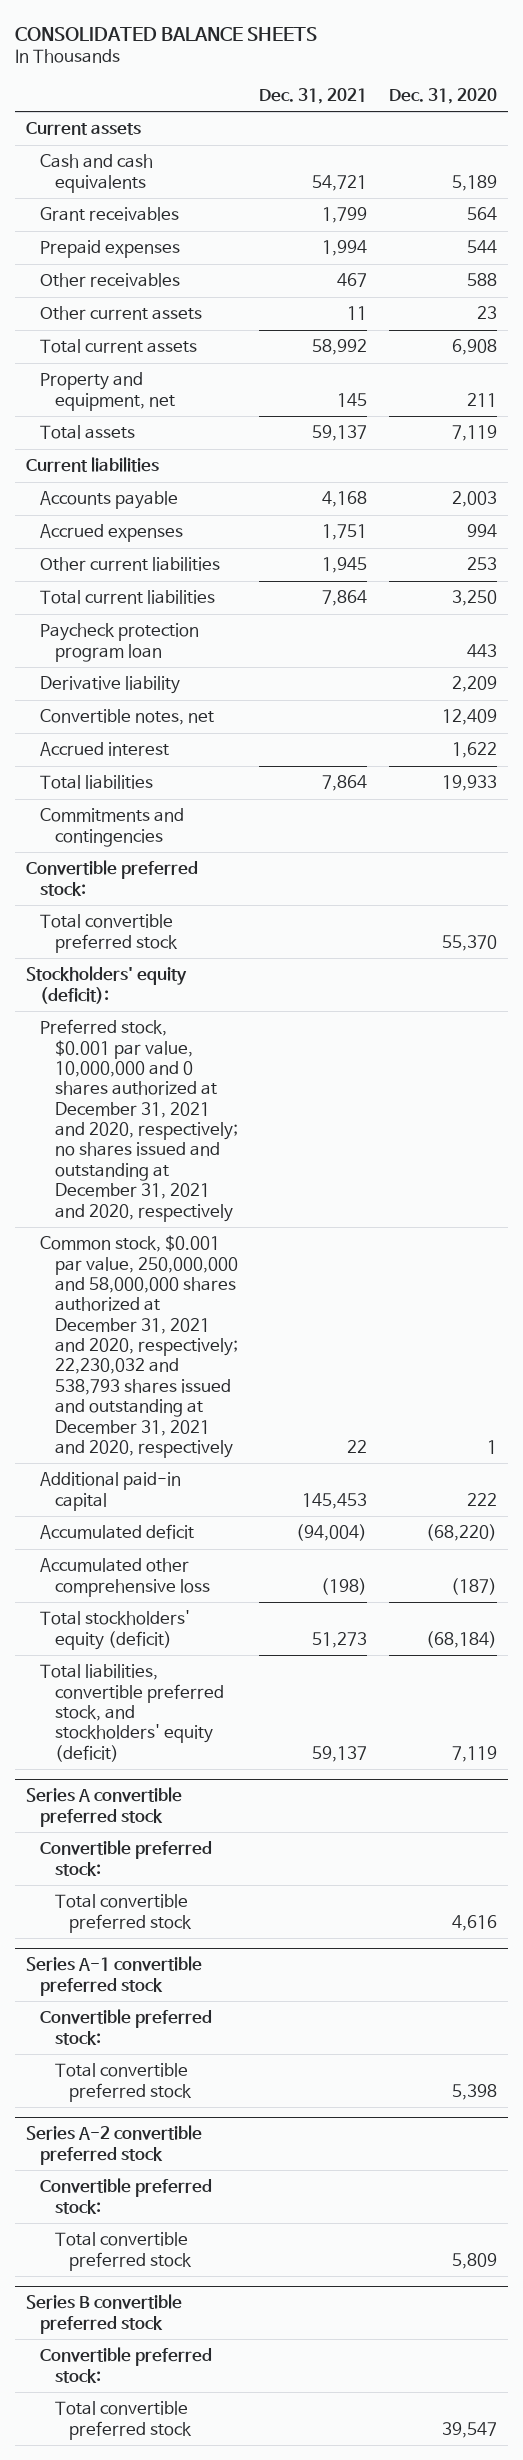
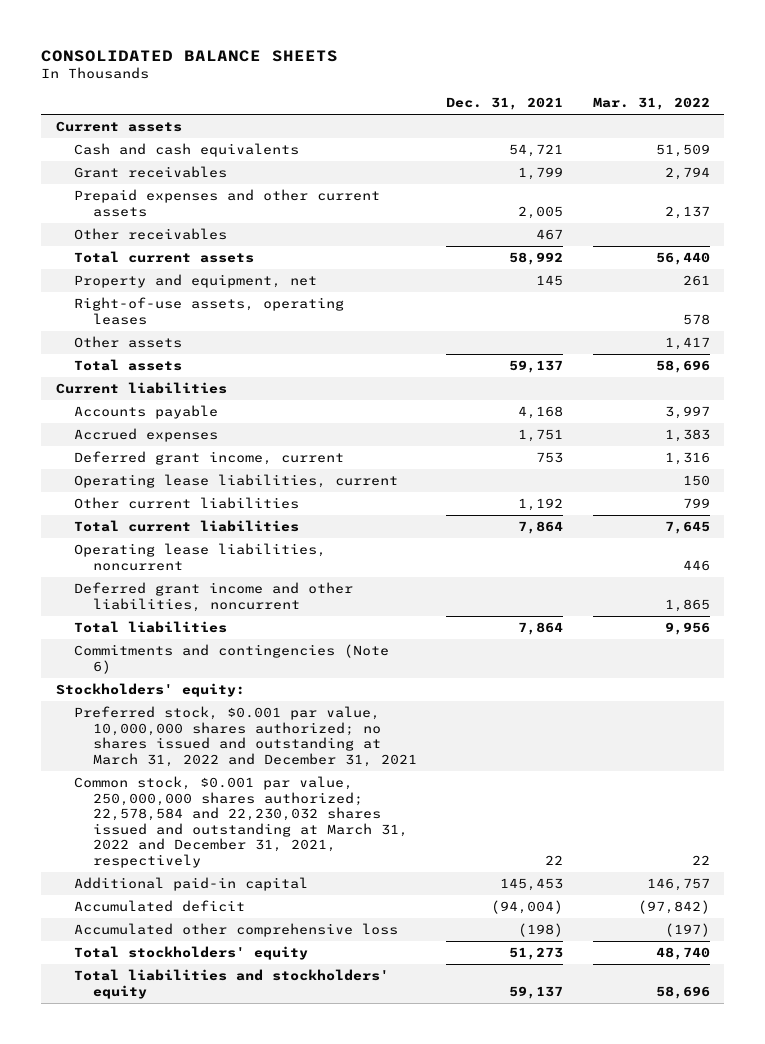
[389,87,498,104] Dec. 31, 2020 -> none
none -> [592,97,710,111] Mar. 31, 2022
[40,240,181,259] Prepaid expenses -> [74,189,381,217] Prepaid expenses and other current assets
[322,240,368,257] 1,994 -> [518,205,564,219] 2,005
[40,306,203,321] Other current assets -> none
none -> [74,297,345,325] Right-of-use assets, operating leases
none -> [74,336,183,349] Other assets
none -> [74,451,345,466] Deferred grant income, current
none -> [74,474,399,489] Operating lease liabilities, current
[322,557,368,574] 1,945 -> [518,498,564,512] 1,192
[40,623,200,662] Paycheck protection program loan -> none
[40,676,181,695] Derivative liability -> none
[40,709,215,726] Convertible notes, net -> none
[40,742,170,757] Accrued interest -> none
none -> [74,543,327,571] Operating lease liabilities, noncurrent
none -> [74,582,354,612] Deferred grant income and other liabilities, noncurrent
[26,860,199,896] Convertible preferred stock: -> none
[40,914,178,953] Total convertible preferred stock -> none
[40,808,185,847] Commitments and contingencies -> [74,644,390,674] Commitments and contingencies (Note 6)
[26,966,188,1004] Stockholders' equity (deficit): -> [55,683,245,698] Stockholders' equity:
[40,1019,238,1222] Preferred stock, $0.001 par value, 10,000,000 and 0 shares authorized at December 31, 2021 and 2020, respectively; no shares issued and outstanding at December 31, 2021 and 2020, respectively -> [74,706,417,767] Preferred stock, $0.001 par value, 10,000,000 shares authorized; no shares issued and outstanding at March 31, 2022 and December 31, 2021
[40,1235,238,1459] Common stock, $0.001 par value, 250,000,000 and 58,000,000 shares authorized at December 31, 2021 and 2020, respectively; 22,230,032 and 538,793 shares issued and outstanding at December 31, 2021 and 2020, respectively -> [74,776,408,868] Common stock, $0.001 par value, 250,000,000 shares authorized; 22,578,584 and 22,230,032 shares issued and outstanding at March 31, 2022 and December 31, 2021, respectively
[26,1787,183,1827] Series A convertible preferred stock -> none
[40,1840,213,1876] Convertible preferred stock: -> none
[54,1894,192,1933] Total convertible preferred stock -> none
[26,1956,203,1996] Series A-1 convertible preferred stock -> none
[40,2009,213,2045] Convertible preferred stock: -> none
[54,2063,192,2102] Total convertible preferred stock -> none
[26,2125,203,2165] Series A-2 convertible preferred stock -> none
[40,2178,213,2214] Convertible preferred stock: -> none
[54,2232,192,2271] Total convertible preferred stock -> none
[26,2294,183,2334] Series B convertible preferred stock -> none
[40,2347,213,2383] Convertible preferred stock: -> none
[54,2401,192,2440] Total convertible preferred stock -> none
[40,1610,191,1650] Total stockholders' equity (deficit) -> [74,946,309,961] Total stockholders' equity
[40,1664,224,1762] Total liabilities, convertible preferred stock, and stockholders' equity (deficit) -> [74,969,390,999] Total liabilities and stockholders' equity

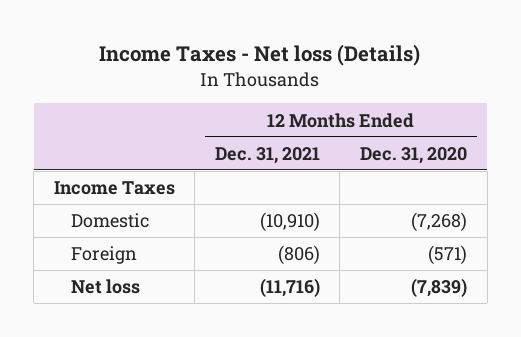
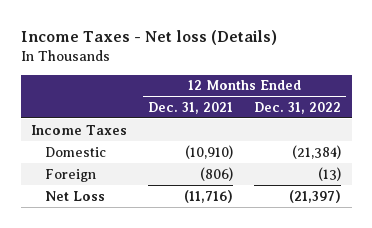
[359,146,467,164] Dec. 31, 2020 -> none
none -> [254,101,342,114] Dec. 31, 2022
[70,279,140,295] Net loss -> [44,190,105,201] Net Loss

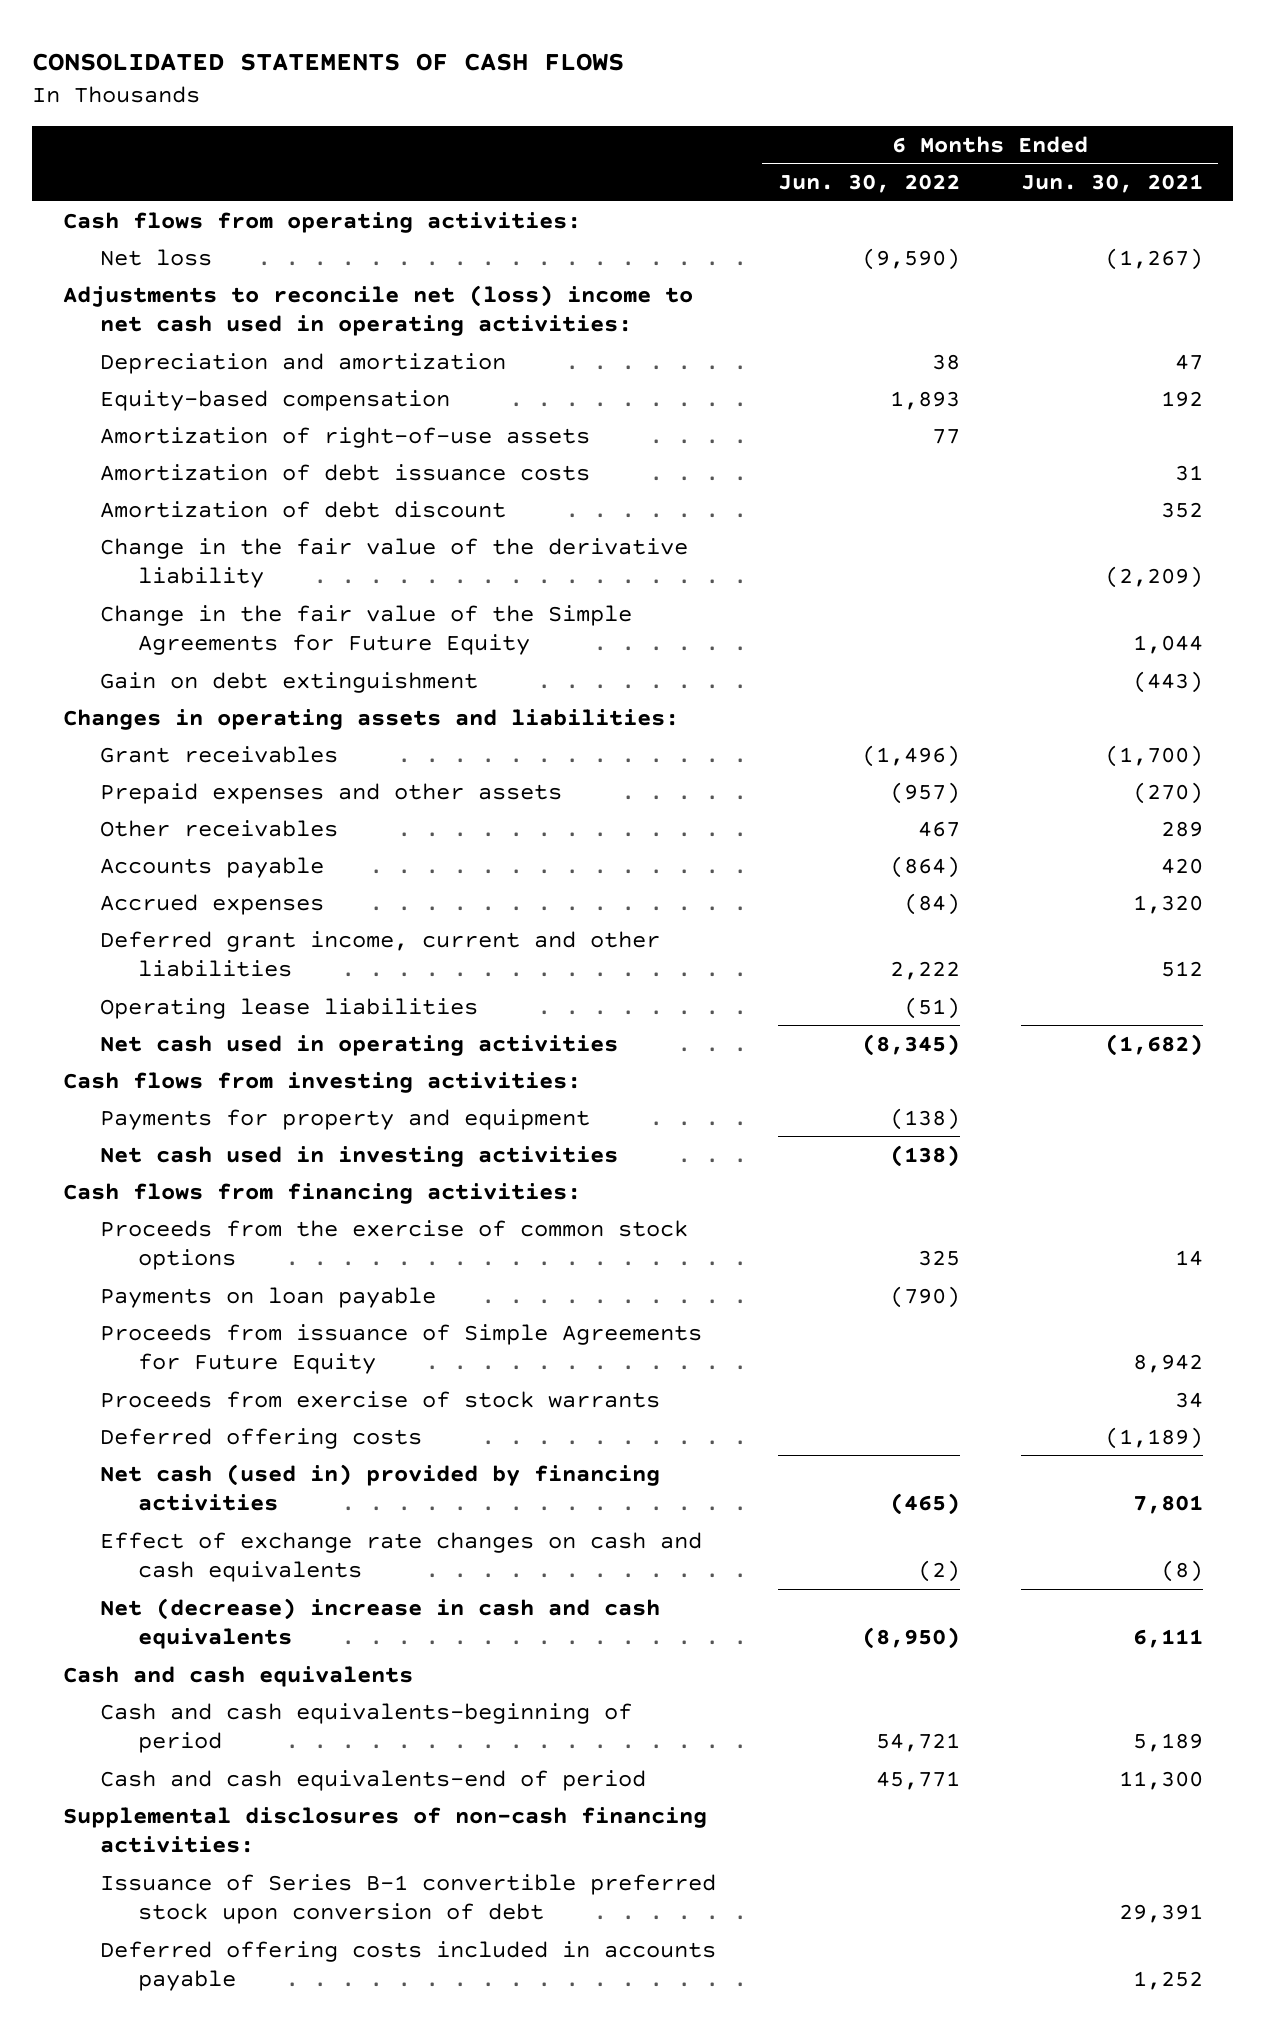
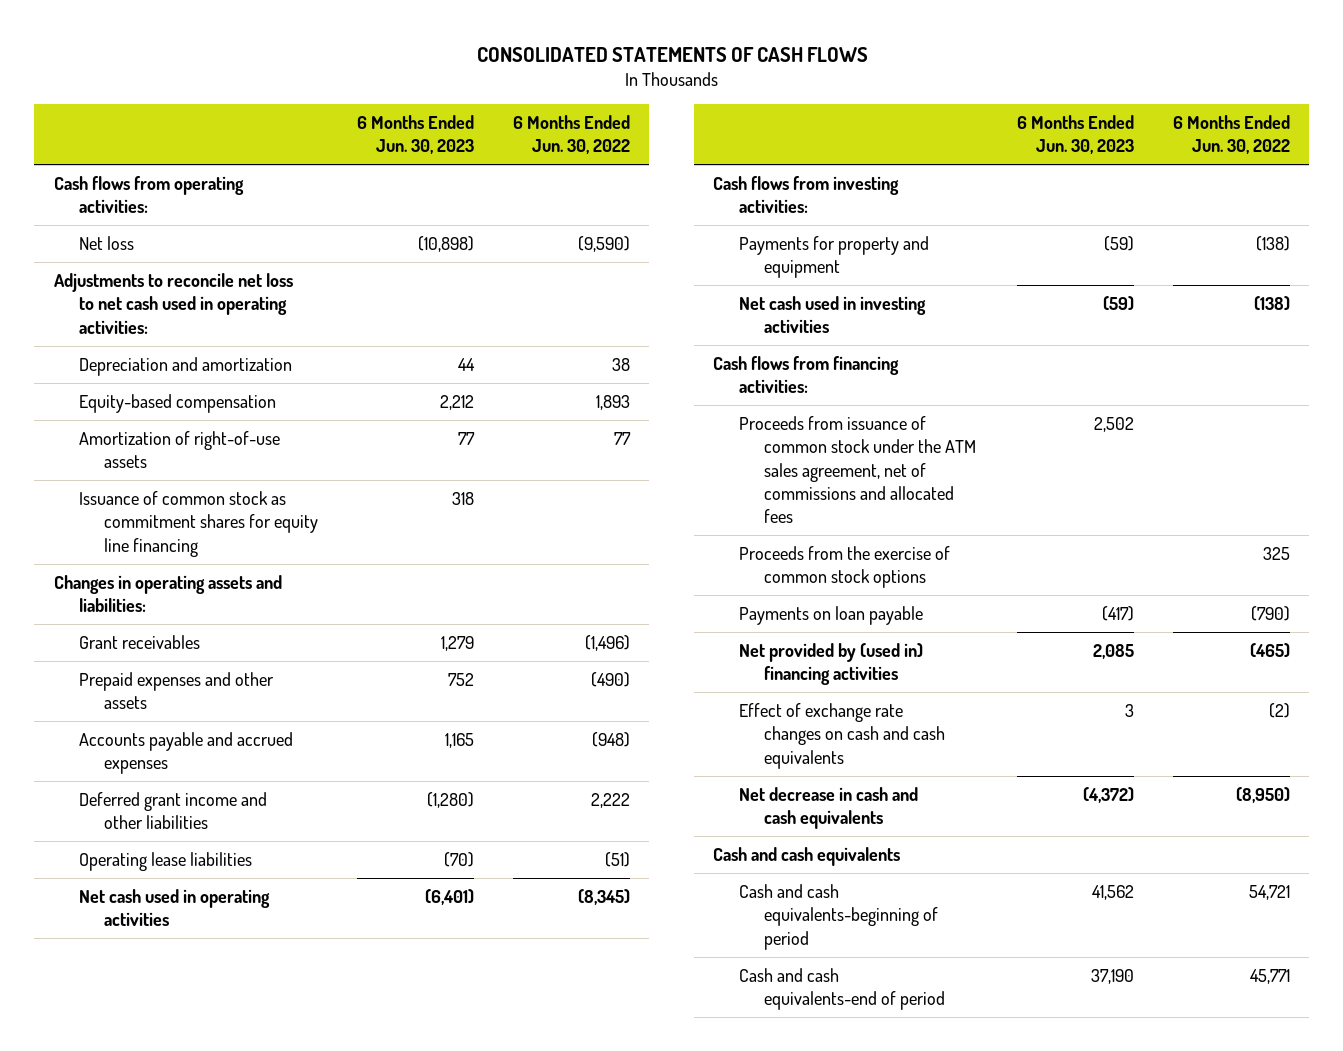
[1020,174,1203,194] Jun. 30, 2021 -> none
none -> [357,115,475,155] 6 Months Ended Jun. 30, 2023
[62,284,693,337] Adjustments to reconcile net (loss) income to net cash used in operating activities: -> [53,273,293,334] Adjustments to reconcile net loss to net cash used in operating activities:
[100,463,591,481] Amortization of debt issuance costs -> none
[100,500,507,518] Amortization of debt discount -> none
[100,537,689,589] Change in the fair value of the derivative liability -> none
[100,604,633,656] Change in the fair value of the Simple Agreements for Future Equity -> none
[100,671,479,693] Gain on debt extinguishment -> none
none -> [78,491,319,557] Issuance of common stock as commitment shares for equity line financing
[100,819,339,837] Other receivables -> none
[100,856,325,878] Accounts payable -> none
[100,893,325,915] Accrued expenses -> none
[889,781,960,804] (957) -> [590,672,630,688] (490)
none -> [78,732,293,775] Accounts payable and accrued expenses
[100,930,661,978] Deferred grant income, current and other liabilities -> [78,792,267,830] Deferred grant income and other liabilities
none -> [738,416,977,523] Proceeds from issuance of common stock under the ATM sales agreement, net of commissions and allocated fees
[100,1323,703,1375] Proceeds from issuance of Simple Agreements for Future Equity -> none
[100,1390,661,1408] Proceeds from exercise of stock warrants -> none
[100,1427,423,1449] Deferred offering costs -> none
[100,1463,661,1512] Net cash (used in) provided by financing activities -> [738,643,923,686] Net provided by (used in) financing activities
[100,1597,661,1650] Net (decrease) increase in cash and cash equivalents -> [738,787,918,830] Net decrease in cash and cash equivalents
[62,1806,707,1854] Supplemental disclosures of non-cash financing activities: -> none
[100,1873,717,1925] Issuance of Series B-1 convertible preferred stock upon conversion of debt -> none
[100,1940,717,1992] Deferred offering costs included in accounts payable -> none

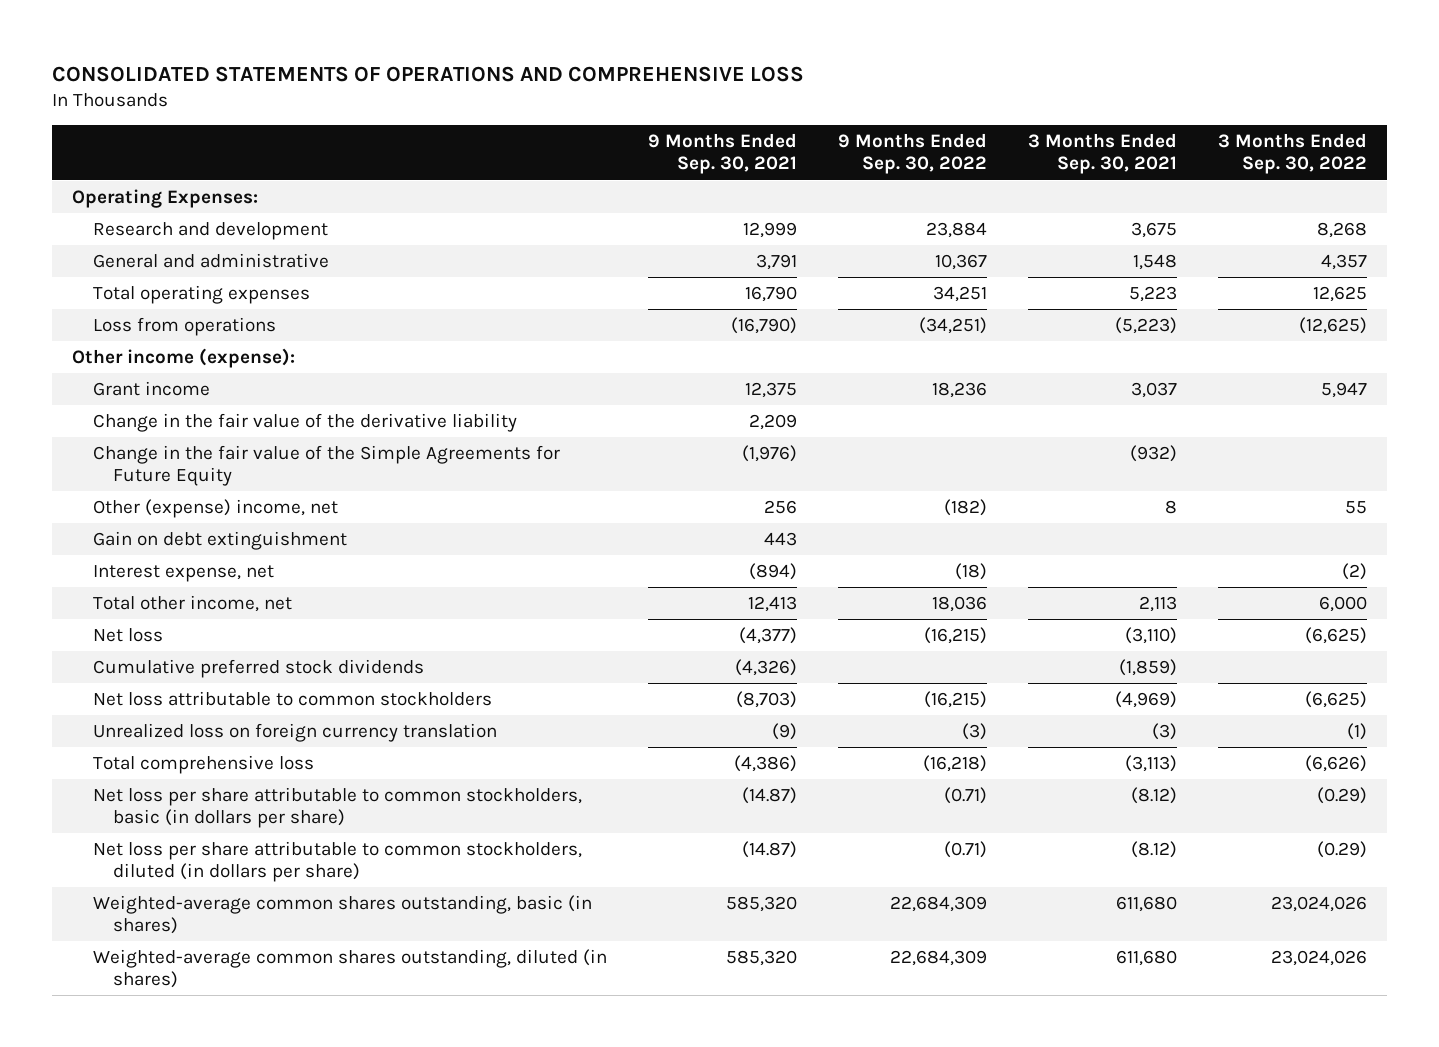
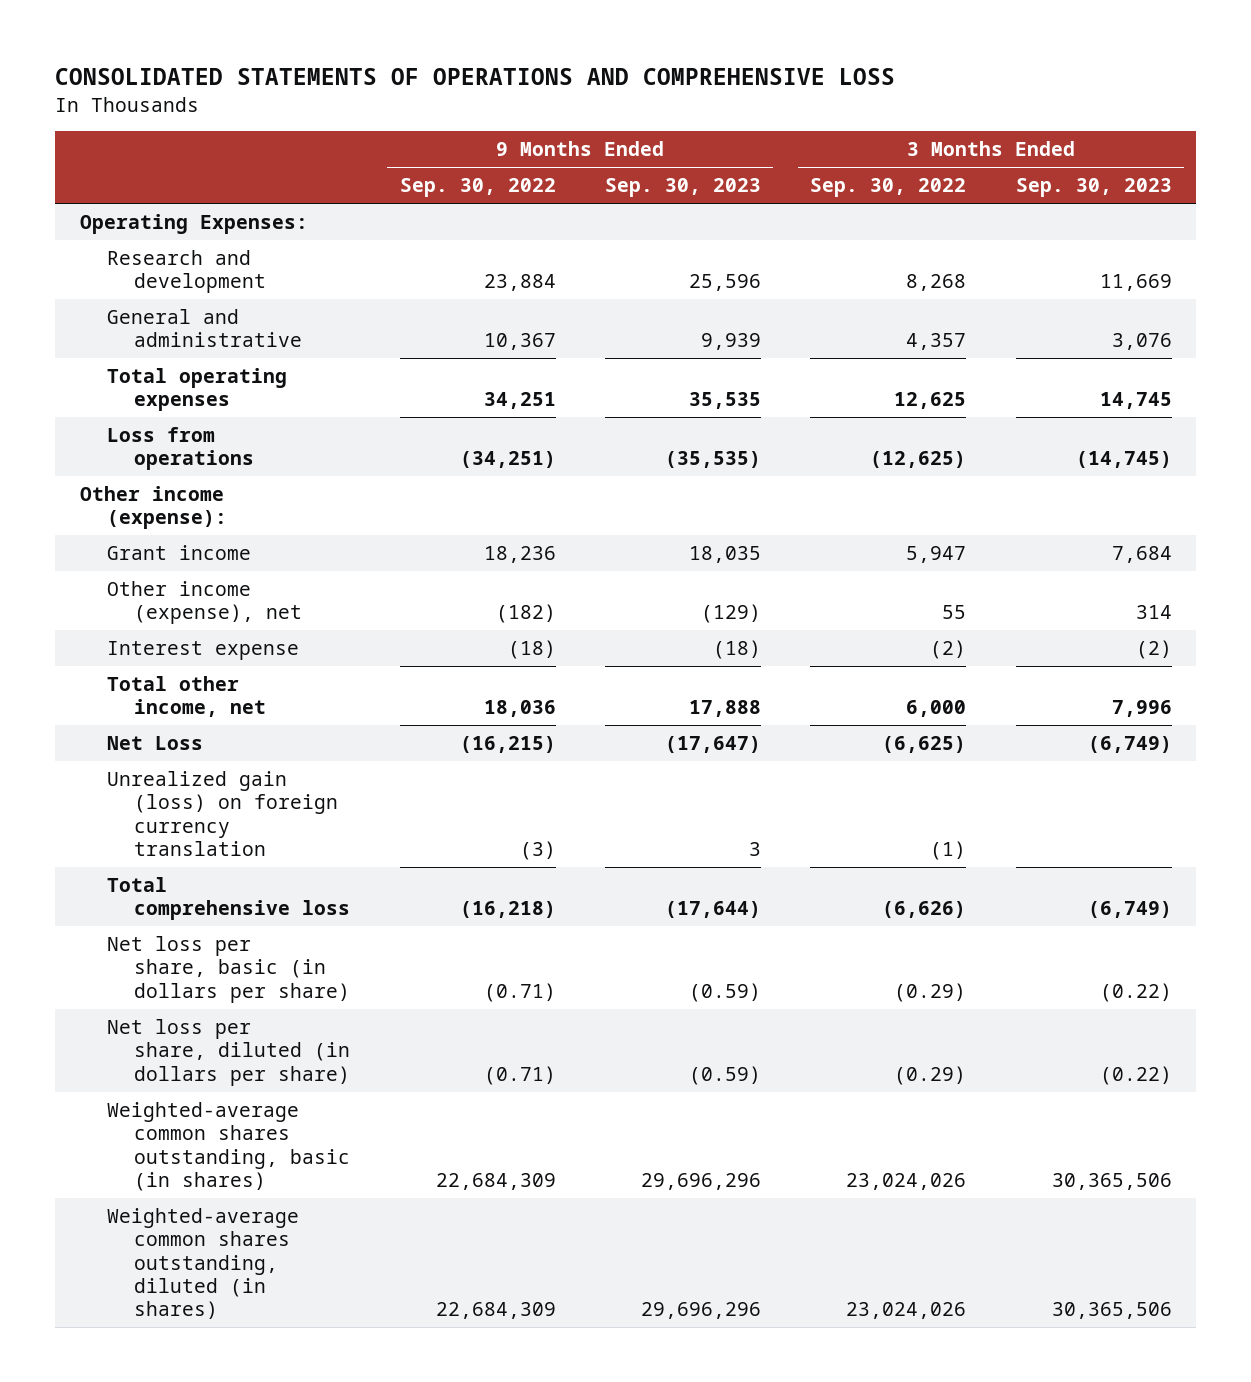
[647,133,797,175] 9 Months Ended Sep. 30, 2021 -> none
[1027,133,1177,175] 3 Months Ended Sep. 30, 2021 -> none
none -> [605,178,762,198] Sep. 30, 2023
none -> [1015,178,1172,198] Sep. 30, 2023
[92,413,517,433] Change in the fair value of the derivative liability -> none
[92,445,560,487] Change in the fair value of the Simple Agreements for Future Equity -> none
[92,531,347,551] Gain on debt extinguishment -> none
[92,499,338,519] Other (expense) income, net -> [107,581,303,625] Other income (expense), net
[92,565,274,583] Interest expense, net -> [107,641,300,661] Interest expense
[92,659,424,679] Cumulative preferred stock dividends -> none
[92,691,492,707] Net loss attributable to common stockholders -> none
[92,628,163,643] Net loss -> [107,736,204,751] Net Loss
[92,723,497,743] Unrealized loss on foreign currency translation -> [107,771,339,856] Unrealized gain (loss) on foreign currency translation
[92,787,582,829] Net loss per share attributable to common stockholders, basic (in dollars per share) -> [107,936,351,1003] Net loss per share, basic (in dollars per share)
[92,841,582,883] Net loss per share attributable to common stockholders, diluted (in dollars per share) -> [107,1019,351,1086] Net loss per share, diluted (in dollars per share)

